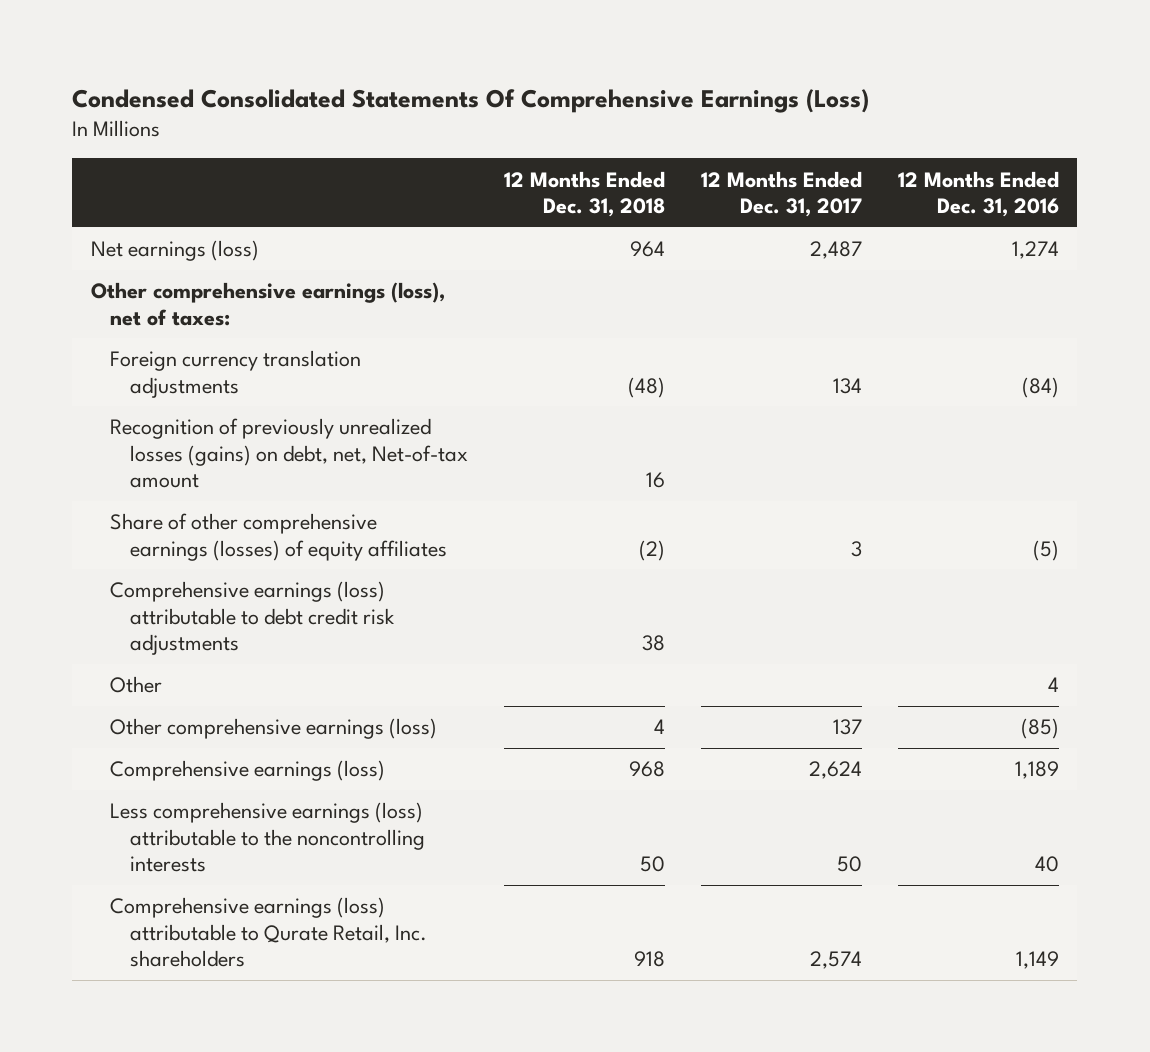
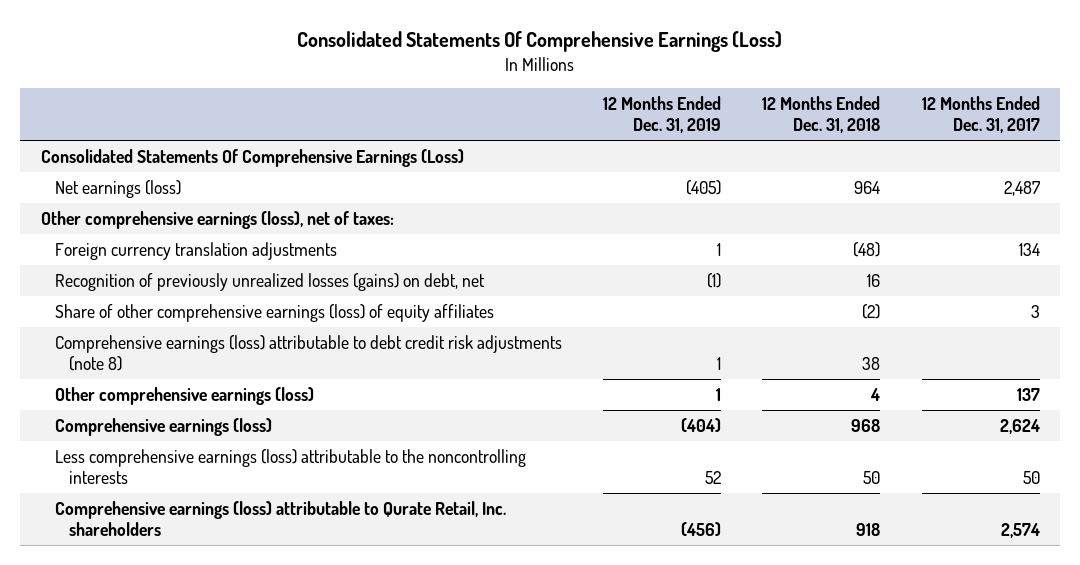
[72,88,870,113] Condensed Consolidated Statements Of Comprehensive Earnings (Loss) -> [297,31,783,53] Consolidated Statements Of Comprehensive Earnings (Loss)
[898,170,1060,218] 12 Months Ended Dec. 31, 2016 -> none
none -> [602,96,721,133] 12 Months Ended Dec. 31, 2019
none -> [40,149,464,168] Consolidated Statements Of Comprehensive Earnings (Loss)
[110,676,163,694] Other -> none
[110,418,469,489] Recognition of previously unrealized losses (gains) on debt, net, Net-of-tax amount -> [54,273,485,292] Recognition of previously unrealized losses (gains) on debt, net
[110,513,448,561] Share of other comprehensive earnings (losses) of equity affiliates -> [54,304,494,323] Share of other comprehensive earnings (loss) of equity affiliates
[110,581,396,656] Comprehensive earnings (loss) attributable to debt credit risk adjustments -> [54,335,562,371] Comprehensive earnings (loss) attributable to debt credit risk adjustments (note 8)

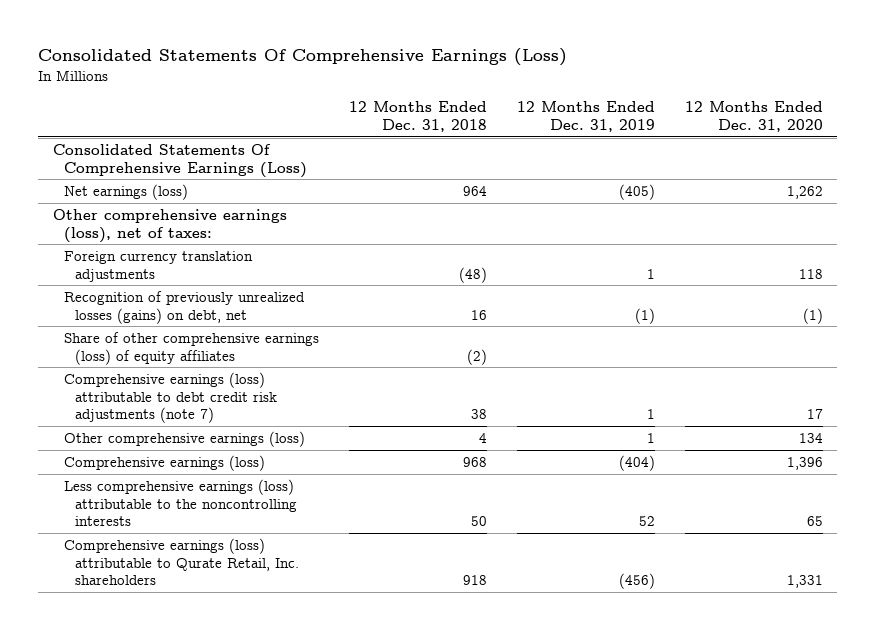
[921,96,1040,133] 12 Months Ended Dec. 31, 2017 -> none
none -> [684,101,823,132] 12 Months Ended Dec. 31, 2020
[54,335,562,371] Comprehensive earnings (loss) attributable to debt credit risk adjustments (note 8) -> [64,371,278,424] Comprehensive earnings (loss) attributable to debt credit risk adjustments (note 7)

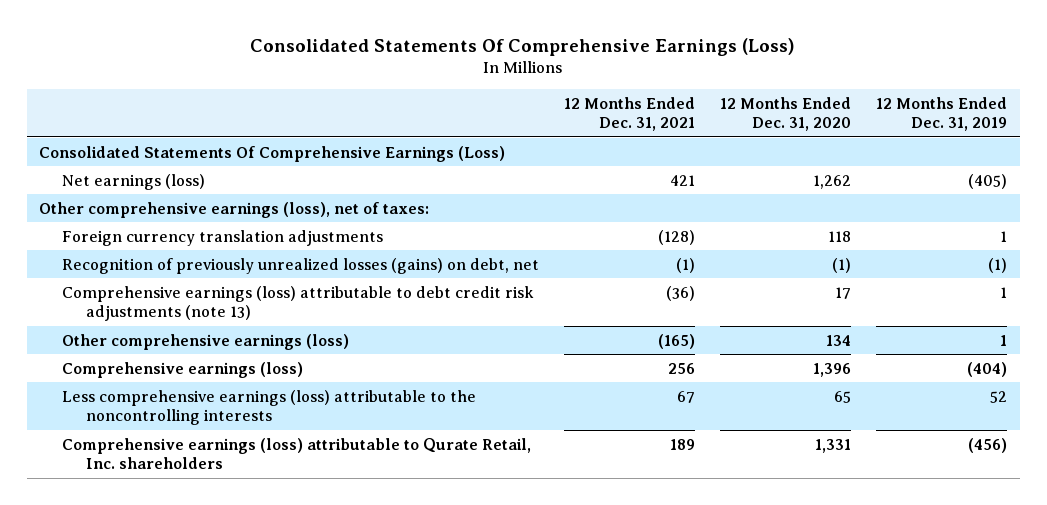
[349,101,488,132] 12 Months Ended Dec. 31, 2018 -> none
none -> [564,96,696,132] 12 Months Ended Dec. 31, 2021
[64,331,320,365] Share of other comprehensive earnings (loss) of equity affiliates -> none
[64,371,278,424] Comprehensive earnings (loss) attributable to debt credit risk adjustments (note 7) -> [62,285,535,322] Comprehensive earnings (loss) attributable to debt credit risk adjustments (note 13)

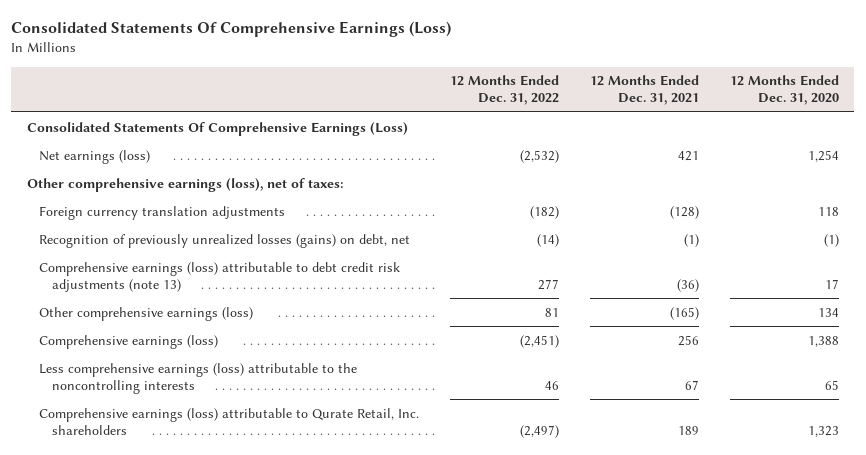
[876,96,1008,132] 12 Months Ended Dec. 31, 2019 -> none
none -> [450,75,560,106] 12 Months Ended Dec. 31, 2022
[813,174,852,189] 1,262 -> [807,149,839,162] 1,254
[813,362,852,377] 1,396 -> [807,335,839,347] 1,388
[815,438,852,453] 1,331 -> [807,425,839,437] 1,323

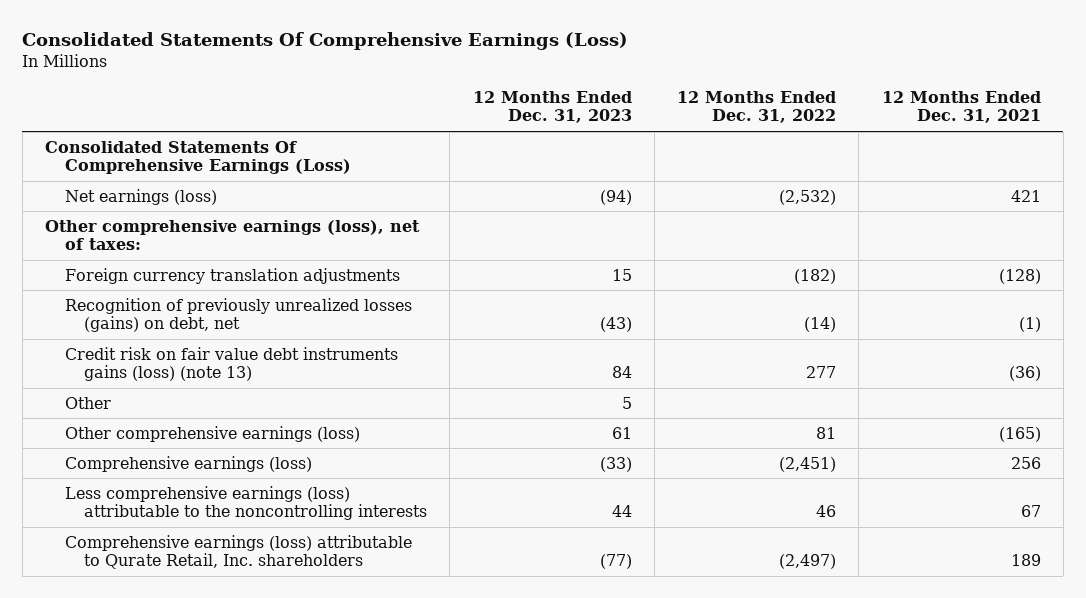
[729,75,839,106] 12 Months Ended Dec. 31, 2020 -> none
none -> [472,91,632,124] 12 Months Ended Dec. 31, 2023
[39,261,401,292] Comprehensive earnings (loss) attributable to debt credit risk adjustments (note 13) -> [64,346,398,382] Credit risk on fair value debt instruments gains (loss) (note 13)
none -> [64,396,111,409] Other

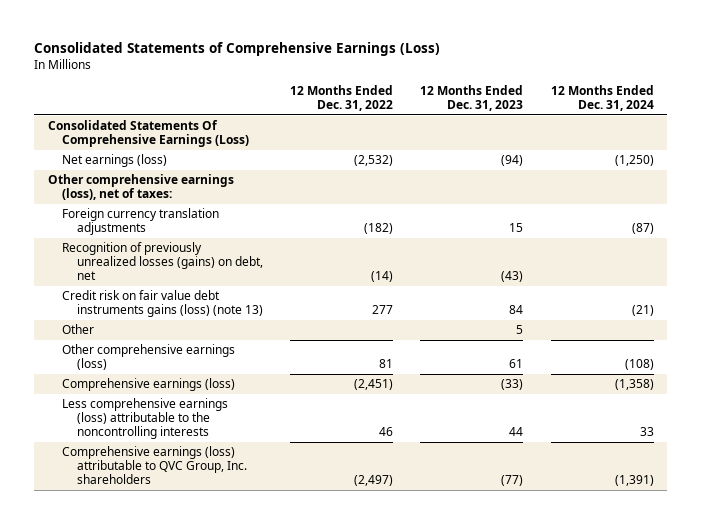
[22,32,629,51] Consolidated Statements Of Comprehensive Earnings (Loss) -> [34,41,441,56] Consolidated Statements of Comprehensive Earnings (Loss)
[881,91,1041,124] 12 Months Ended Dec. 31, 2021 -> none
none -> [550,84,654,111] 12 Months Ended Dec. 31, 2024
[64,534,412,570] Comprehensive earnings (loss) attributable to Qurate Retail, Inc. shareholders -> [62,446,248,485] Comprehensive earnings (loss) attributable to QVC Group, Inc. shareholders

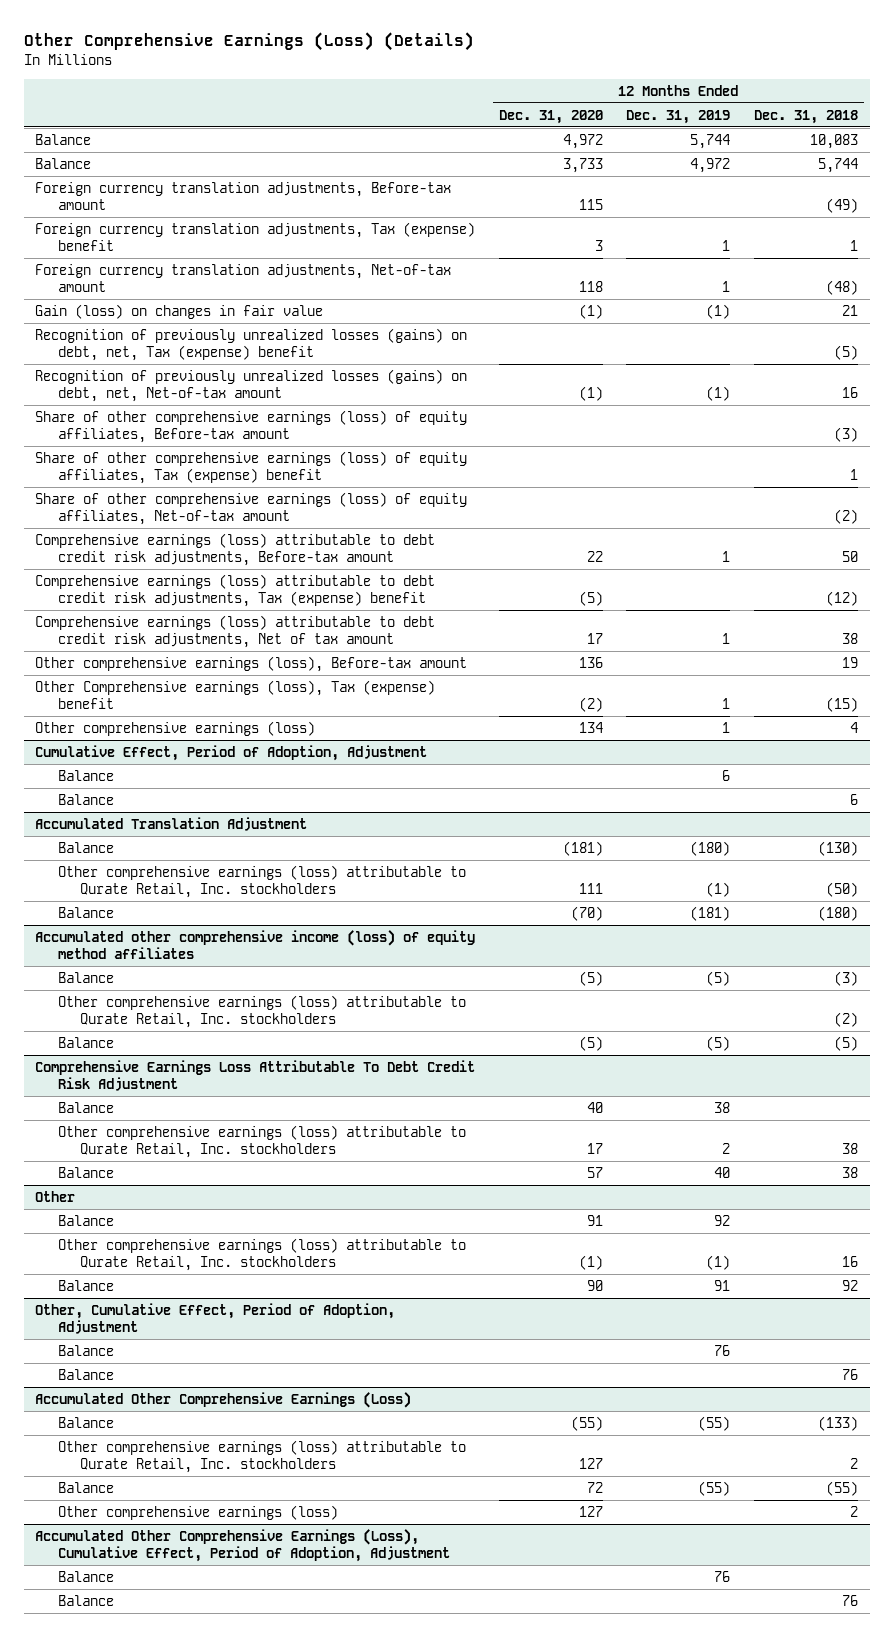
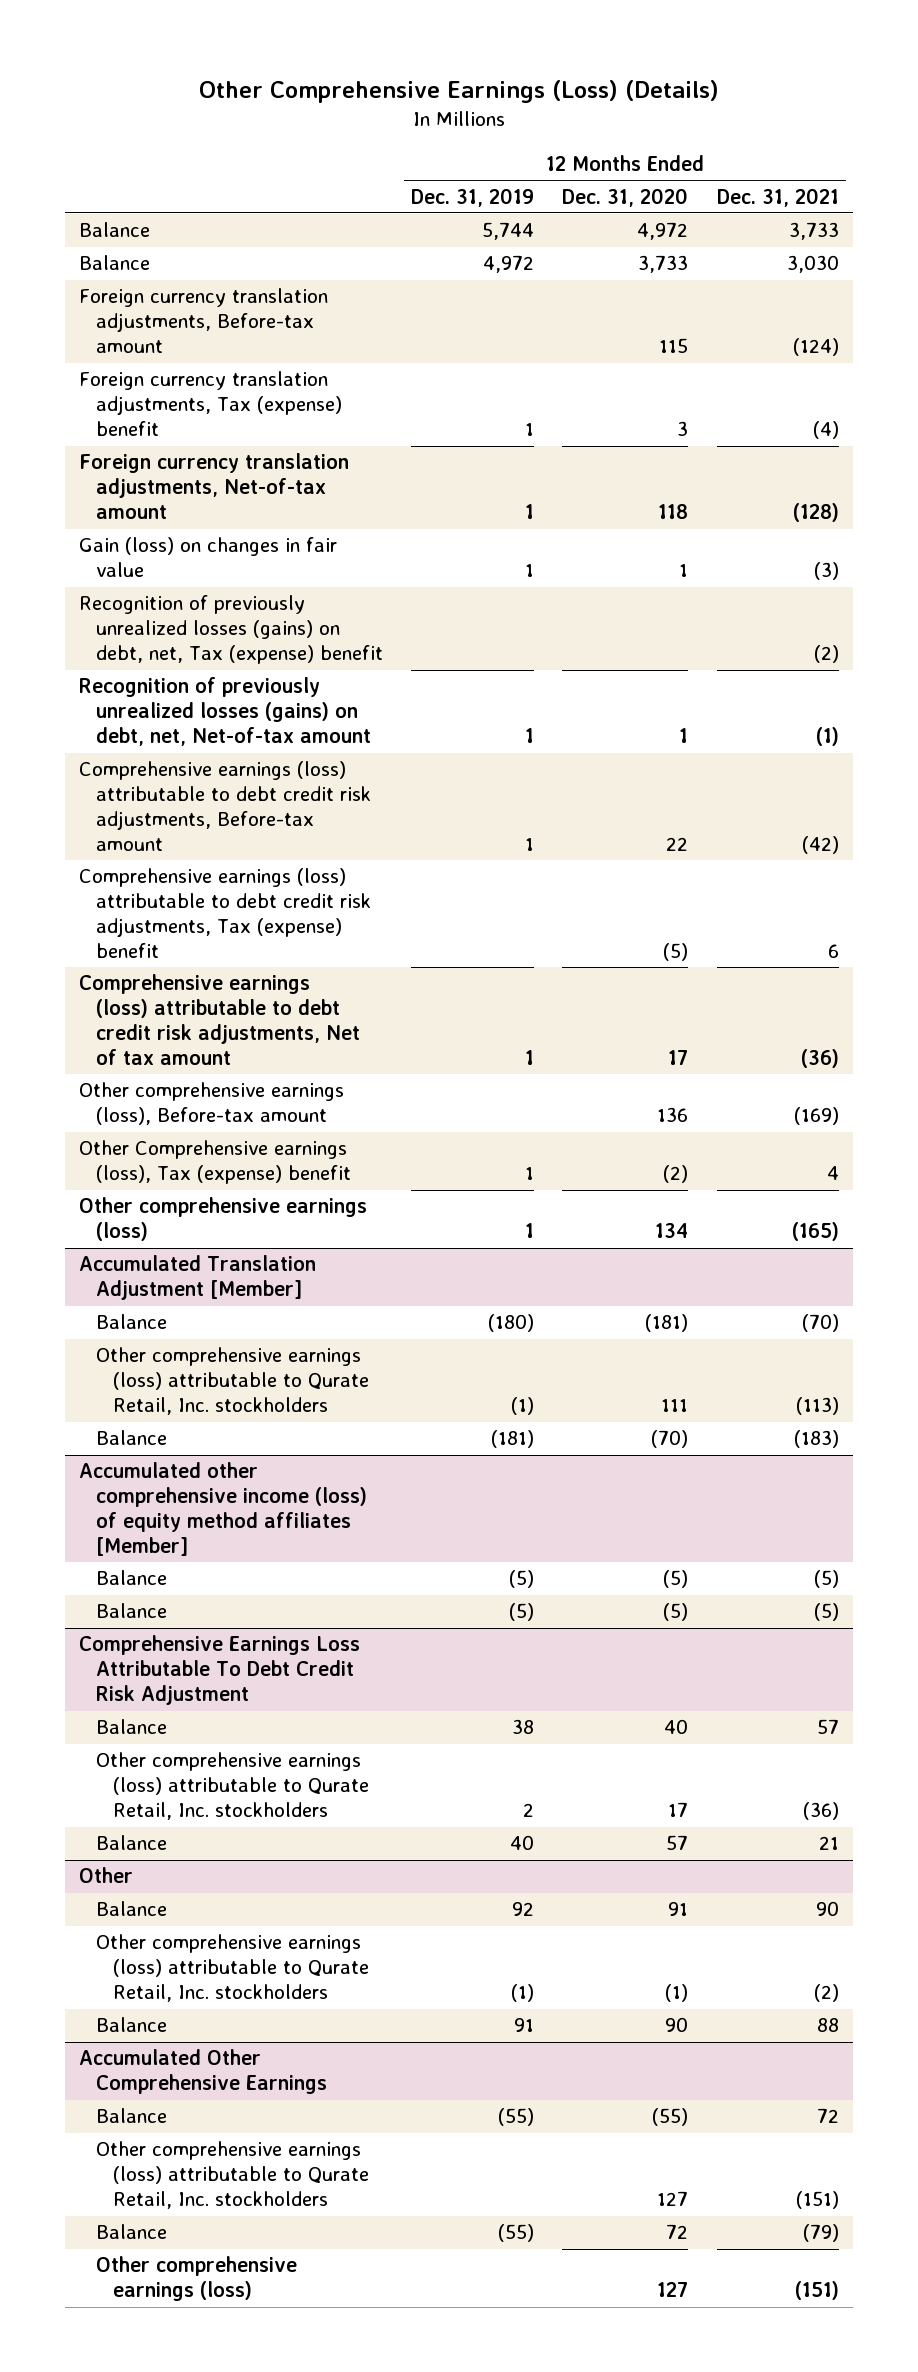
[753,109,858,124] Dec. 31, 2018 -> none
none -> [716,187,839,207] Dec. 31, 2021
[578,303,603,319] (1) -> [679,564,689,578] 1
[706,303,731,319] (1) -> [525,564,535,578] 1
[35,409,468,443] Share of other comprehensive earnings (loss) of equity affiliates, Before-tax amount -> none
[35,450,468,484] Share of other comprehensive earnings (loss) of equity affiliates, Tax (expense) benefit -> none
[35,491,468,525] Share of other comprehensive earnings (loss) of equity affiliates, Net-of-tax amount -> none
[578,385,603,401] (1) -> [679,728,689,744] 1
[706,385,731,401] (1) -> [525,728,535,744] 1
[35,744,428,761] Cumulative Effect, Period of Adoption, Adjustment -> none
[57,769,114,781] Balance -> none
[57,793,114,805] Balance -> none
[35,816,308,831] Accumulated Translation Adjustment -> [79,1255,317,1301] Accumulated Translation Adjustment [Member]
[35,929,476,959] Accumulated other comprehensive income (loss) of equity method affiliates -> [79,1462,368,1557] Accumulated other comprehensive income (loss) of equity method affiliates [Member]
[57,994,466,1028] Other comprehensive earnings (loss) attributable to Qurate Retail, Inc. stockholders -> none
[35,1302,396,1334] Other, Cumulative Effect, Period of Adoption, Adjustment -> none
[57,1344,114,1356] Balance -> none
[57,1368,114,1380] Balance -> none
[35,1391,412,1408] Accumulated Other Comprehensive Earnings (Loss) -> [79,2049,328,2095] Accumulated Other Comprehensive Earnings
[35,1528,450,1562] Accumulated Other Comprehensive Earnings (Loss), Cumulative Effect, Period of Adoption, Adjustment -> none
[57,1570,114,1582] Balance -> none
[57,1594,114,1606] Balance -> none

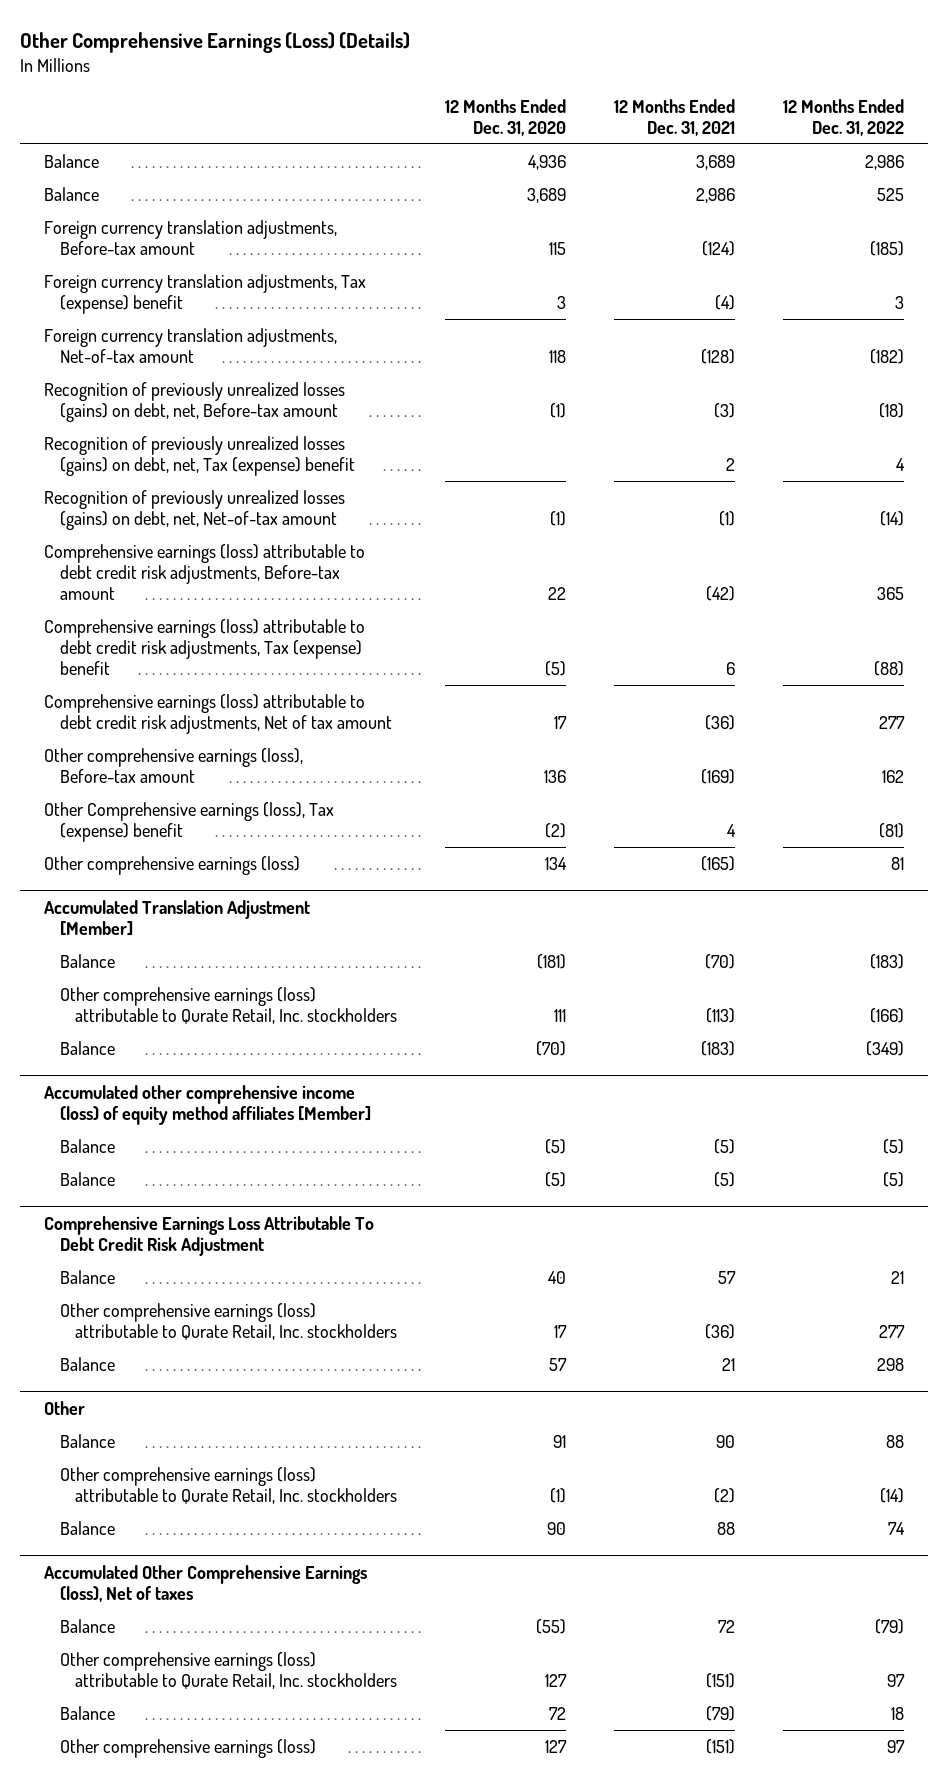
[411,187,535,207] Dec. 31, 2019 -> none
none -> [783,98,905,136] 12 Months Ended Dec. 31, 2022
[637,222,689,241] 4,972 -> [528,155,567,171] 4,936
[788,222,839,241] 3,733 -> [696,155,736,171] 3,689
[638,255,689,274] 3,733 -> [527,188,567,204] 3,689
[786,255,839,274] 3,030 -> [696,188,736,204] 2,986
[79,537,338,578] Gain (loss) on changes in fair value -> none
none -> [44,382,346,423] Recognition of previously unrealized losses (gains) on debt, net, Before-tax amount
[813,645,839,664] (2) -> [726,458,736,472] 2
[679,728,689,744] 1 -> [550,511,567,527] (1)
[79,2049,328,2095] Accumulated Other Comprehensive Earnings -> [44,1564,368,1602] Accumulated Other Comprehensive Earnings (loss), Net of taxes

